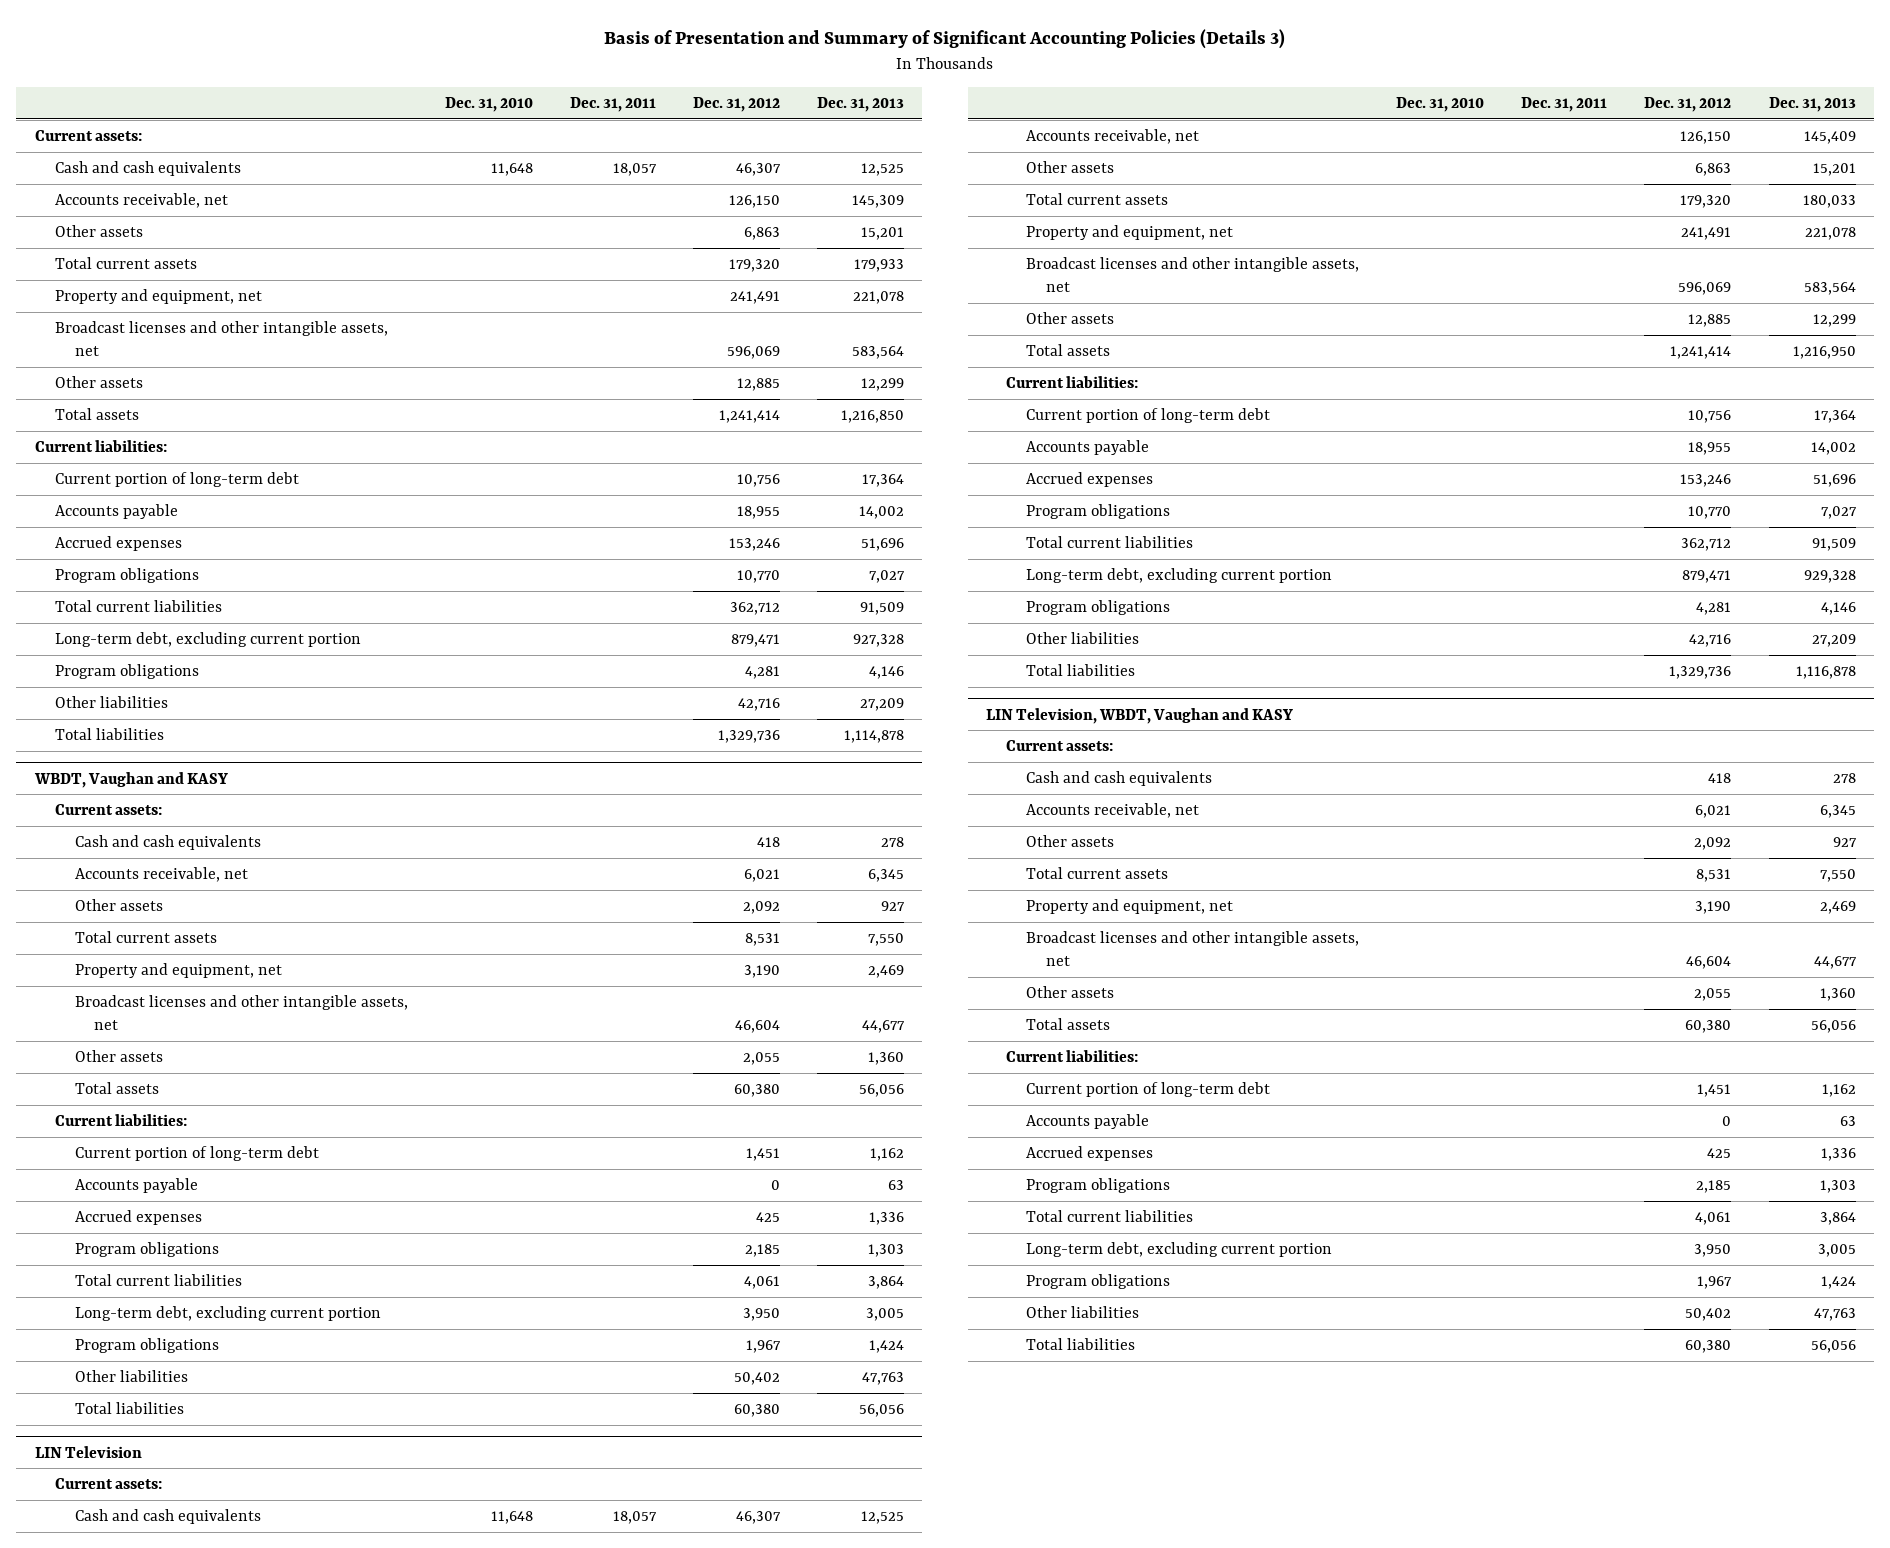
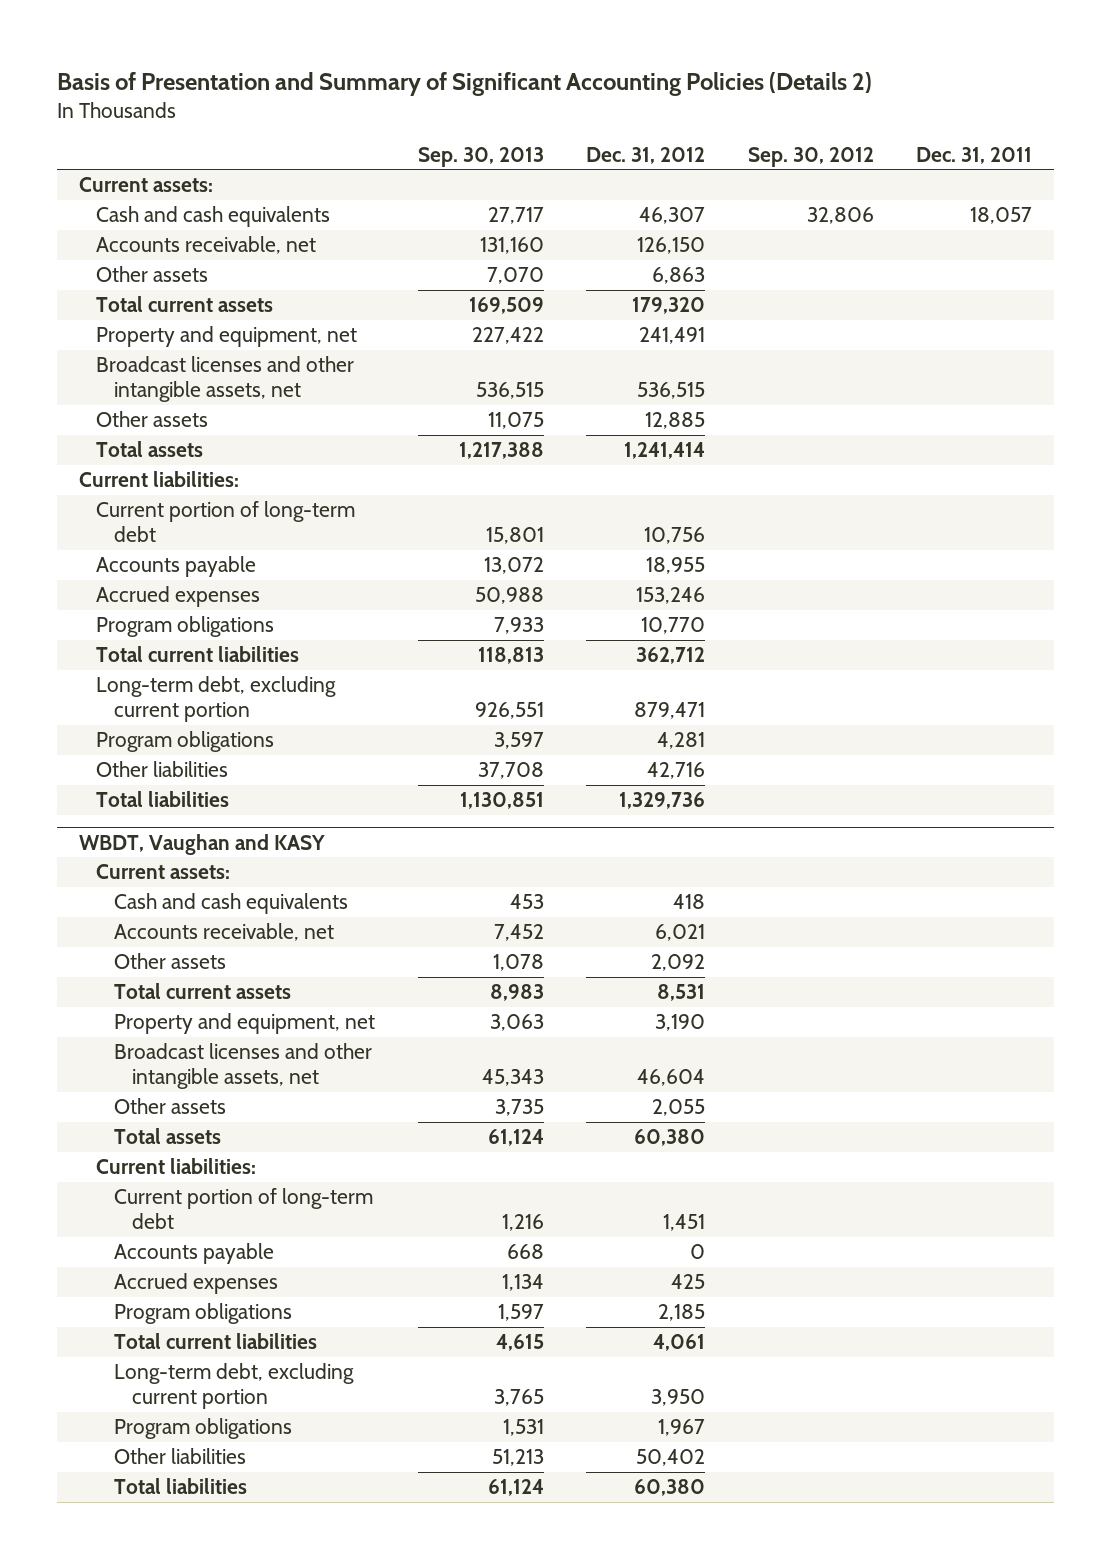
[604,29,1286,50] Basis of Presentation and Summary of Significant Accounting Policies (Details 3) -> [57,71,873,96] Basis of Presentation and Summary of Significant Accounting Policies (Details 2)
[444,97,533,113] Dec. 31, 2010 -> none
[816,97,904,113] Dec. 31, 2013 -> none
none -> [417,146,544,167] Sep. 30, 2013
none -> [747,146,874,167] Sep. 30, 2012
[726,346,780,360] 596,069 -> [637,381,706,399] 536,515
[34,1445,142,1458] LIN Television -> none
[54,1478,162,1490] Current assets: -> none
[74,1509,261,1525] Cash and cash equivalents -> none
[1026,129,1200,145] Accounts receivable, net -> none
[1026,161,1115,174] Other assets -> none
[1026,193,1169,206] Total current assets -> none
[1026,225,1234,241] Property and equipment, net -> none
[1026,257,1360,293] Broadcast licenses and other intangible assets, net -> none
[1026,312,1115,325] Other assets -> none
[1026,344,1111,357] Total assets -> none
[1006,376,1139,389] Current liabilities: -> none
[1026,408,1271,424] Current portion of long-term debt -> none
[1026,440,1150,456] Accounts payable -> none
[1026,472,1154,488] Accrued expenses -> none
[1026,504,1171,520] Program obligations -> none
[1026,536,1194,549] Total current liabilities -> none
[1026,568,1333,584] Long-term debt, excluding current portion -> none
[1026,600,1171,616] Program obligations -> none
[1026,632,1140,645] Other liabilities -> none
[1026,664,1136,677] Total liabilities -> none
[986,707,1294,724] LIN Television, WBDT, Vaughan and KASY -> none
[1006,740,1114,752] Current assets: -> none
[1026,771,1213,787] Cash and cash equivalents -> none
[1026,803,1200,819] Accounts receivable, net -> none
[1026,835,1115,848] Other assets -> none
[1026,867,1169,880] Total current assets -> none
[1026,899,1234,915] Property and equipment, net -> none
[1026,931,1360,967] Broadcast licenses and other intangible assets, net -> none
[1026,986,1115,999] Other assets -> none
[1026,1018,1111,1031] Total assets -> none
[1006,1050,1139,1063] Current liabilities: -> none
[1026,1082,1271,1098] Current portion of long-term debt -> none
[1026,1114,1150,1130] Accounts payable -> none
[1026,1146,1154,1162] Accrued expenses -> none
[1026,1178,1171,1194] Program obligations -> none
[1026,1210,1194,1223] Total current liabilities -> none
[1026,1242,1333,1258] Long-term debt, excluding current portion -> none
[1026,1274,1171,1290] Program obligations -> none
[1026,1306,1140,1319] Other liabilities -> none
[1026,1338,1136,1351] Total liabilities -> none

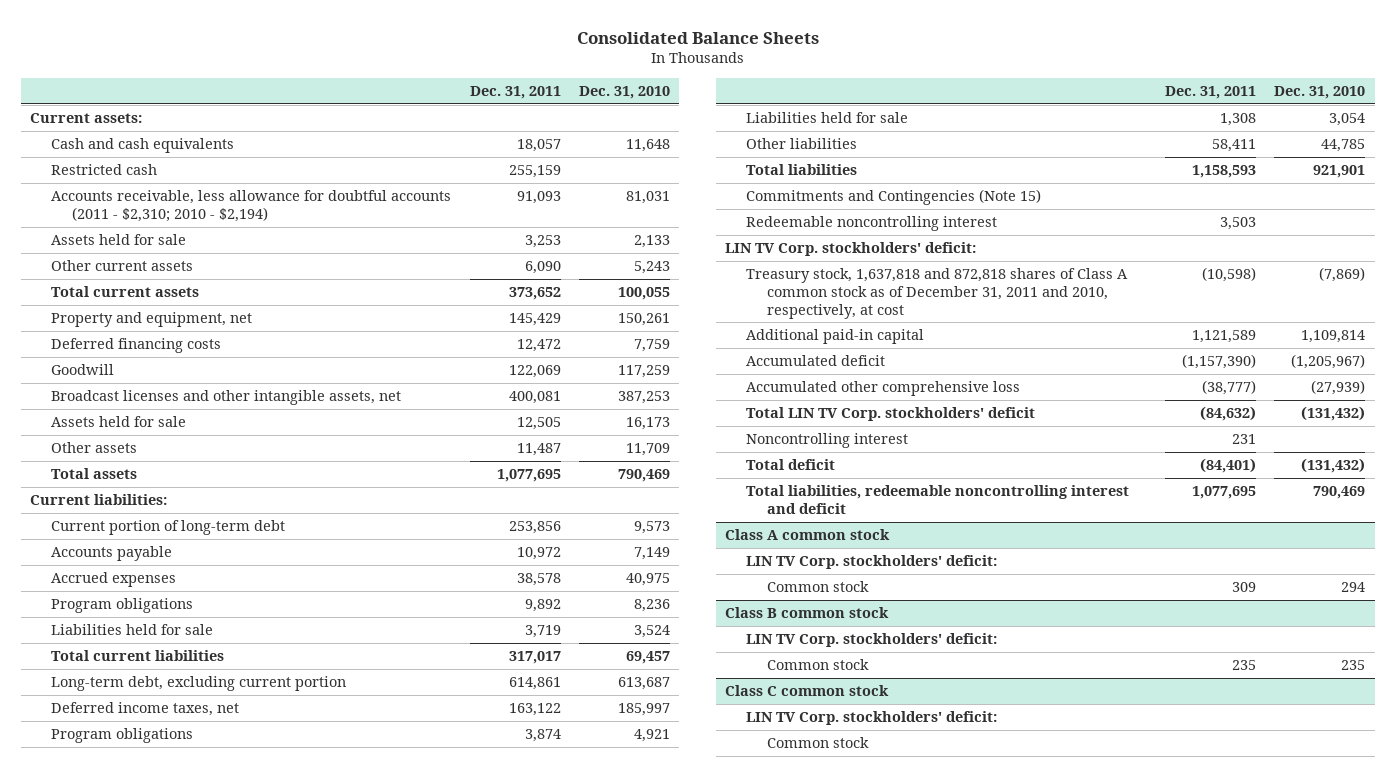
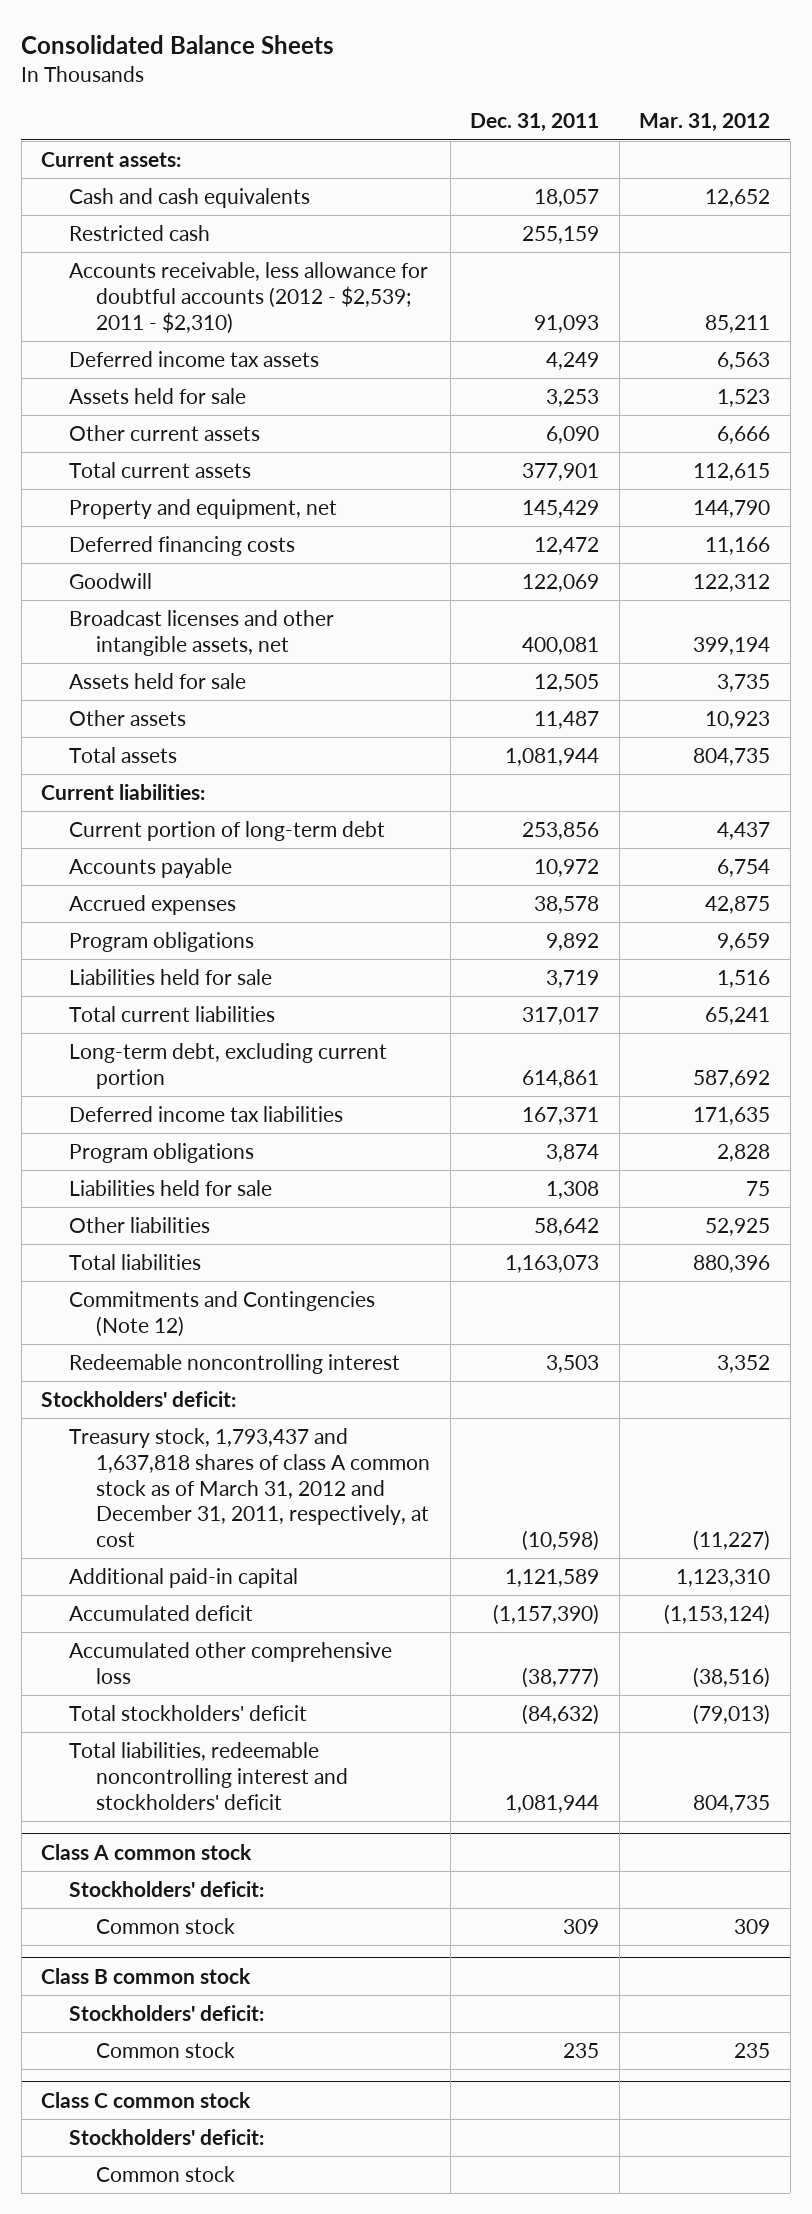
[579,86,671,100] Dec. 31, 2010 -> none
none -> [639,113,771,133] Mar. 31, 2012
[51,190,452,222] Accounts receivable, less allowance for doubtful accounts (2011 - $2,310; 2010 - $2,194) -> [68,262,428,334] Accounts receivable, less allowance for doubtful accounts (2012 - $2,539; 2011 - $2,310)
none -> [68,351,319,368] Deferred income tax assets
[508,287,561,301] 373,652 -> [522,463,600,482] 377,901
[496,469,561,483] 1,077,695 -> [505,748,600,767] 1,081,944
[51,702,240,717] Deferred income taxes, net -> [68,1106,343,1123] Deferred income tax liabilities
[508,703,561,717] 163,122 -> [522,1107,600,1126] 167,371
[1211,139,1256,153] 58,411 -> [534,1218,600,1237] 58,642
[1191,165,1256,179] 1,158,593 -> [505,1255,600,1274] 1,163,073
[746,189,1042,206] Commitments and Contingencies (Note 15) -> [68,1291,375,1337] Commitments and Contingencies (Note 12)
[725,242,977,257] LIN TV Corp. stockholders' deficit: -> [41,1391,237,1408] Stockholders' deficit:
[746,268,1129,319] Treasury stock, 1,637,818 and 872,818 shares of Class A common stock as of December 31, 2011 and 2010, respectively, at cost -> [68,1428,431,1547] Treasury stock, 1,793,437 and 1,637,818 shares of class A common stock as of March 31, 2012 and December 31, 2011, respectively, at cost
[746,433,909,449] Noncontrolling interest -> none
[746,459,836,471] Total deficit -> none
[746,407,1036,422] Total LIN TV Corp. stockholders' deficit -> [68,1705,307,1722] Total stockholders' deficit
[746,485,1130,514] Total liabilities, redeemable noncontrolling interest and deficit -> [68,1742,349,1810] Total liabilities, redeemable noncontrolling interest and stockholders' deficit
[1191,486,1256,500] 1,077,695 -> [505,1794,600,1813] 1,081,944
[746,555,998,570] LIN TV Corp. stockholders' deficit: -> [68,1881,264,1898] Stockholders' deficit:
[746,633,998,648] LIN TV Corp. stockholders' deficit: -> [68,2005,264,2022] Stockholders' deficit:
[746,711,998,726] LIN TV Corp. stockholders' deficit: -> [68,2129,264,2146] Stockholders' deficit:

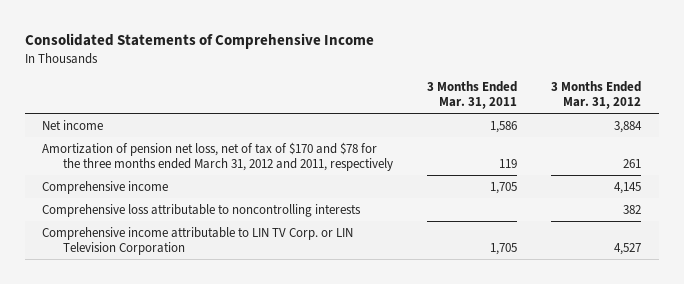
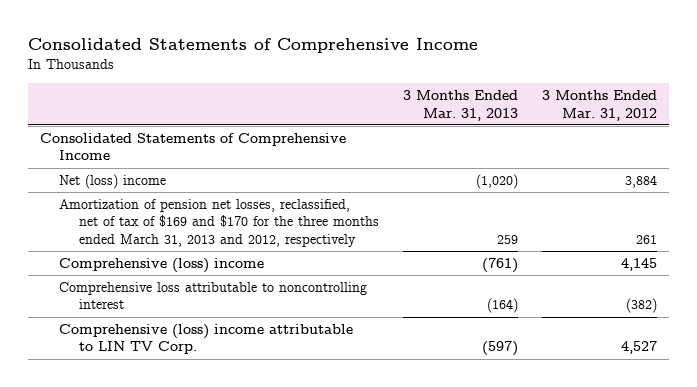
[427,81,518,110] 3 Months Ended Mar. 31, 2011 -> none
none -> [402,90,518,121] 3 Months Ended Mar. 31, 2013
none -> [40,132,347,161] Consolidated Statements of Comprehensive Income
[42,119,104,130] Net income -> [59,173,167,189] Net (loss) income
[42,141,393,171] Amortization of pension net loss, net of tax of $170 and $78 for the three months ended March 31, 2012 and 2011, respectively -> [59,198,379,247] Amortization of pension net losses, reclassified, net of tax of $169 and $170 for the three months ended March 31, 2013 and 2012, respectively
[42,180,169,194] Comprehensive income -> [59,257,265,273] Comprehensive (loss) income
[42,203,362,217] Comprehensive loss attributable to noncontrolling interests -> [59,281,368,310] Comprehensive loss attributable to noncontrolling interest
[623,204,642,214] 382 -> [626,298,658,314] (382)
[42,226,354,255] Comprehensive income attributable to LIN TV Corp. or LIN Television Corporation -> [59,323,354,355] Comprehensive (loss) income attributable to LIN TV Corp.

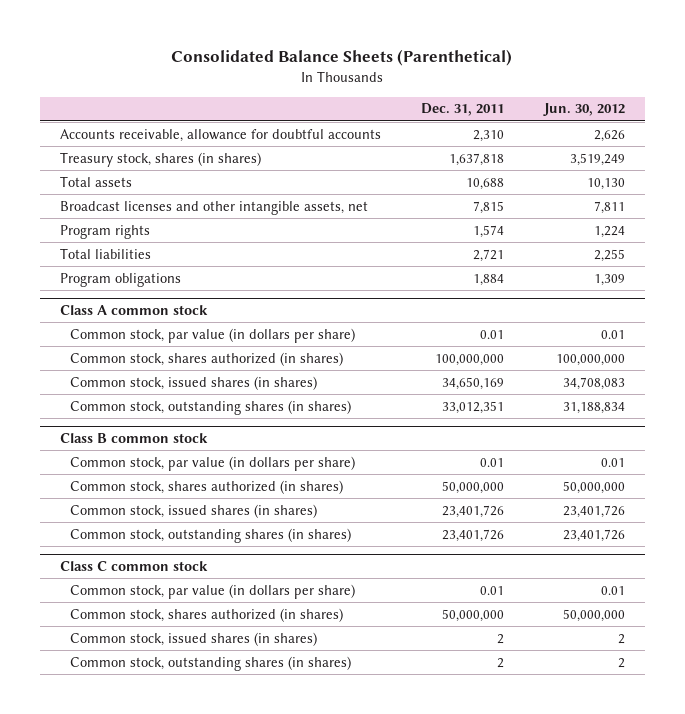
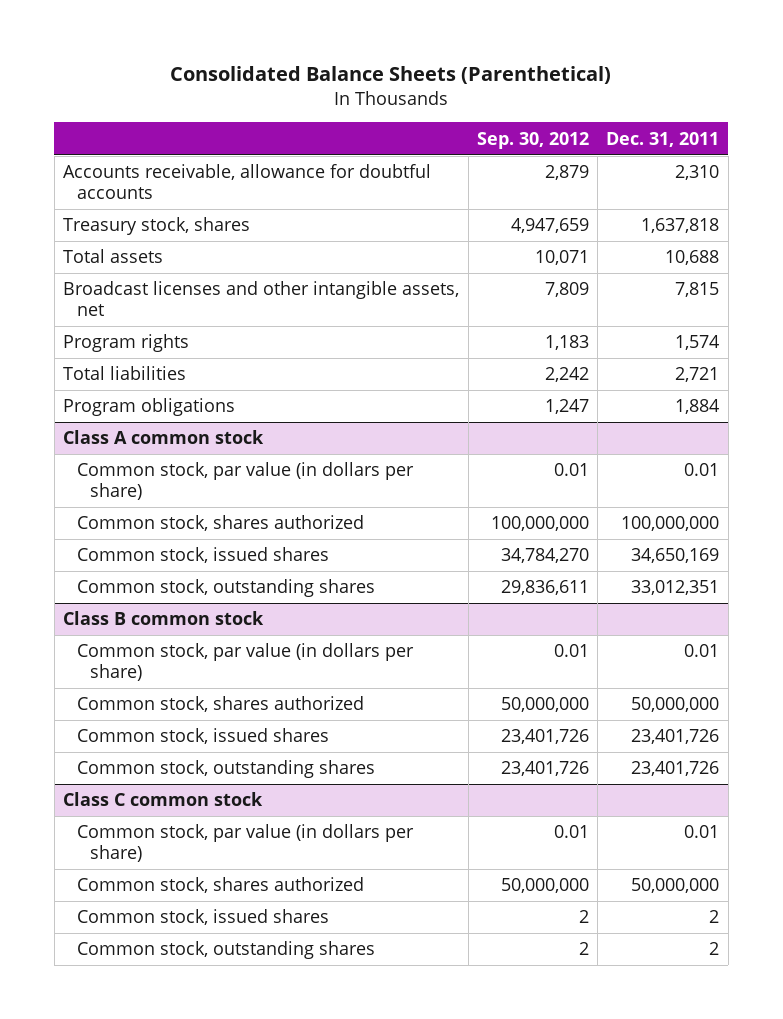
[542,103,625,117] Jun. 30, 2012 -> none
none -> [476,131,589,149] Sep. 30, 2012
[59,151,261,167] Treasury stock, shares (in shares) -> [63,217,251,236] Treasury stock, shares
[70,351,344,366] Common stock, shares authorized (in shares) -> [76,515,364,532] Common stock, shares authorized
[70,375,318,390] Common stock, issued shares (in shares) -> [76,547,329,564] Common stock, issued shares
[70,399,352,415] Common stock, outstanding shares (in shares) -> [76,579,375,598] Common stock, outstanding shares
[70,479,344,494] Common stock, shares authorized (in shares) -> [76,696,364,713] Common stock, shares authorized
[70,503,318,518] Common stock, issued shares (in shares) -> [76,728,329,745] Common stock, issued shares
[70,527,352,543] Common stock, outstanding shares (in shares) -> [76,760,375,779] Common stock, outstanding shares
[70,607,344,622] Common stock, shares authorized (in shares) -> [76,877,364,894] Common stock, shares authorized
[70,631,318,646] Common stock, issued shares (in shares) -> [76,909,329,926] Common stock, issued shares
[70,655,352,671] Common stock, outstanding shares (in shares) -> [76,941,375,960] Common stock, outstanding shares

